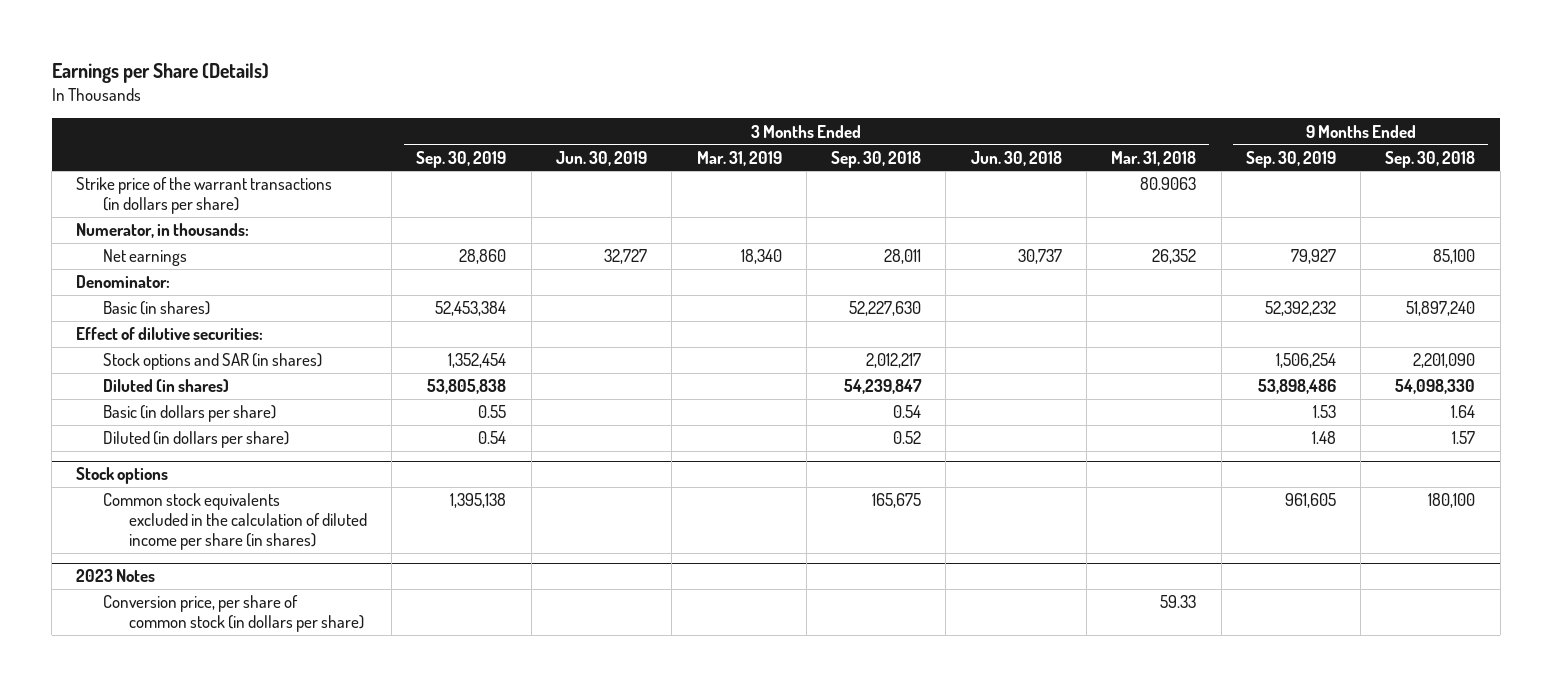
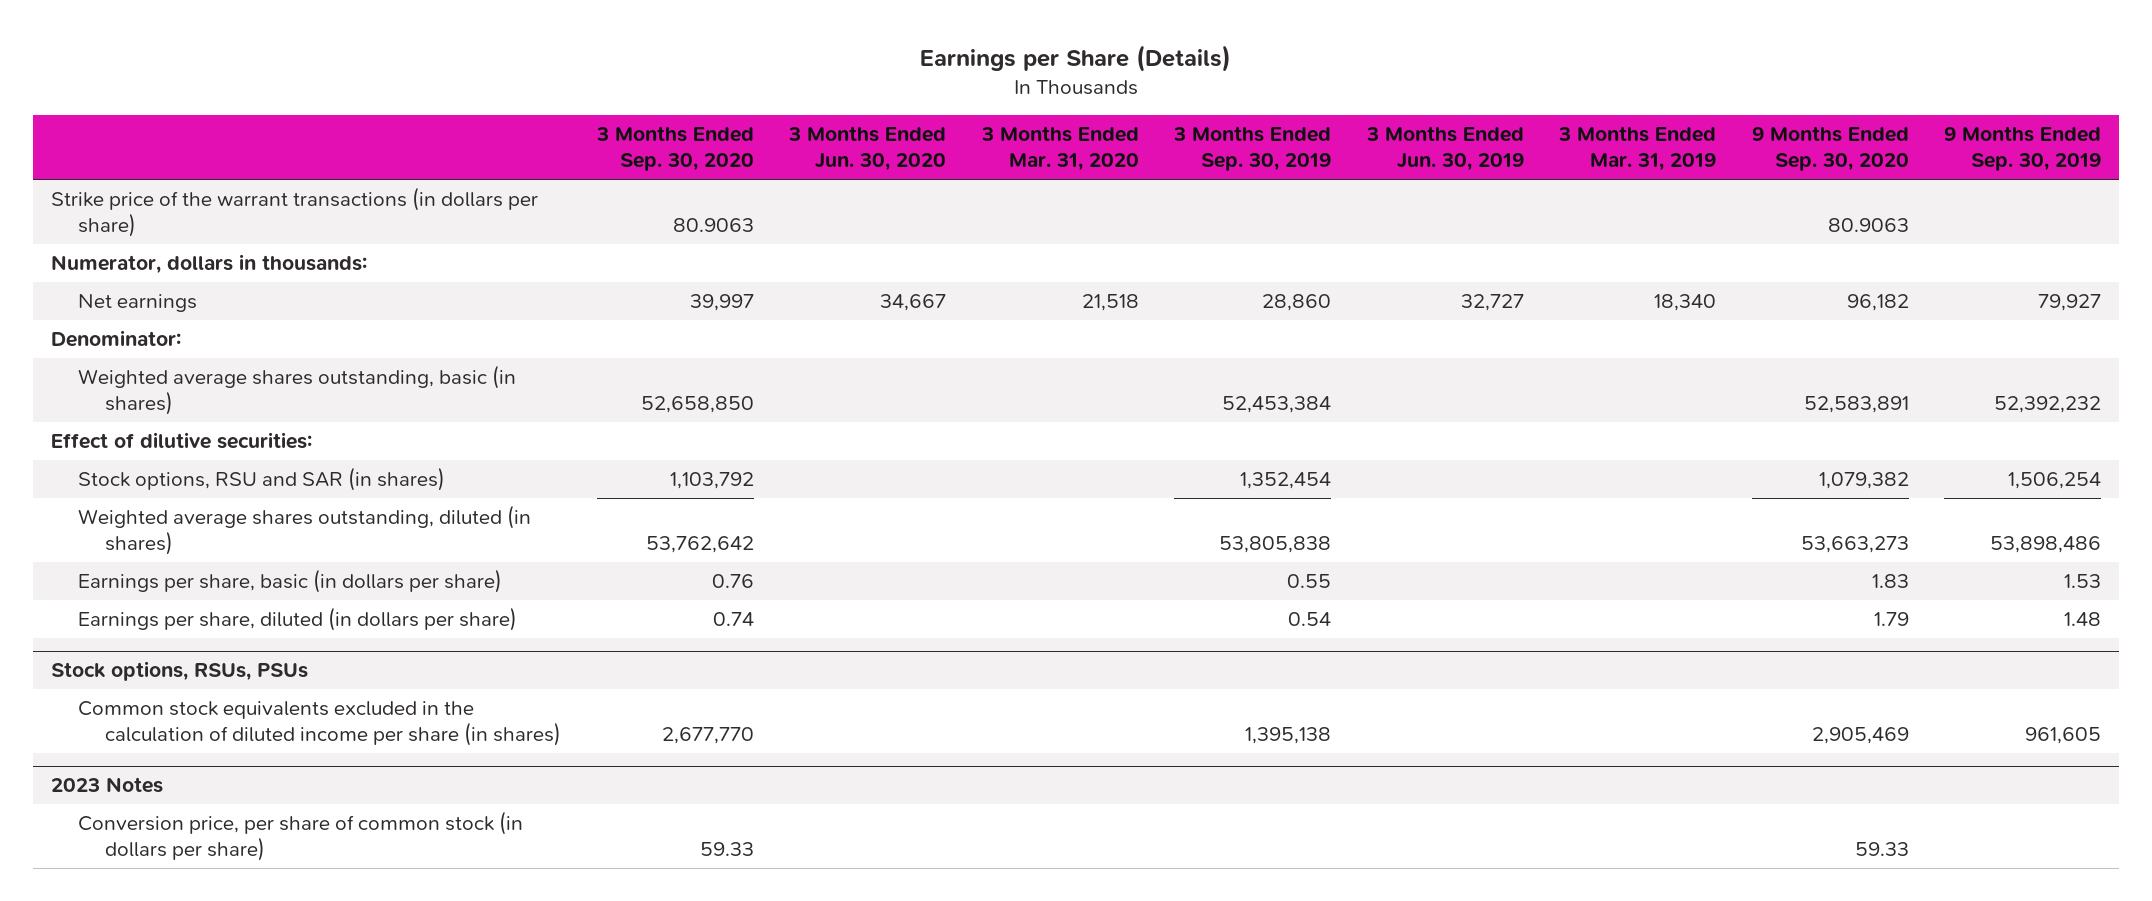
[831,150,922,168] Sep. 30, 2018 -> none
[970,150,1062,166] Jun. 30, 2018 -> none
[1111,150,1197,166] Mar. 31, 2018 -> none
[1385,150,1476,168] Sep. 30, 2018 -> none
none -> [595,126,754,172] 3 Months Ended Sep. 30, 2020
none -> [788,126,947,172] 3 Months Ended Jun. 30, 2020
none -> [980,126,1139,172] 3 Months Ended Mar. 31, 2020
none -> [1751,126,1909,172] 9 Months Ended Sep. 30, 2020
[76,223,250,239] Numerator, in thousands: -> [50,254,367,275] Numerator, dollars in thousands:
[102,301,210,316] Basic (in shares) -> [78,365,517,416] Weighted average shares outstanding, basic (in shares)
[102,353,322,371] Stock options and SAR (in shares) -> [78,467,446,492] Stock options, RSU and SAR (in shares)
[102,379,229,393] Diluted (in shares) -> [78,505,532,556] Weighted average shares outstanding, diluted (in shares)
[102,405,276,423] Basic (in dollars per share) -> [78,569,503,594] Earnings per share, basic (in dollars per share)
[102,431,289,449] Diluted (in dollars per share) -> [78,607,518,632] Earnings per share, diluted (in dollars per share)
[76,467,169,485] Stock options -> [50,661,308,682] Stock options, RSUs, PSUs

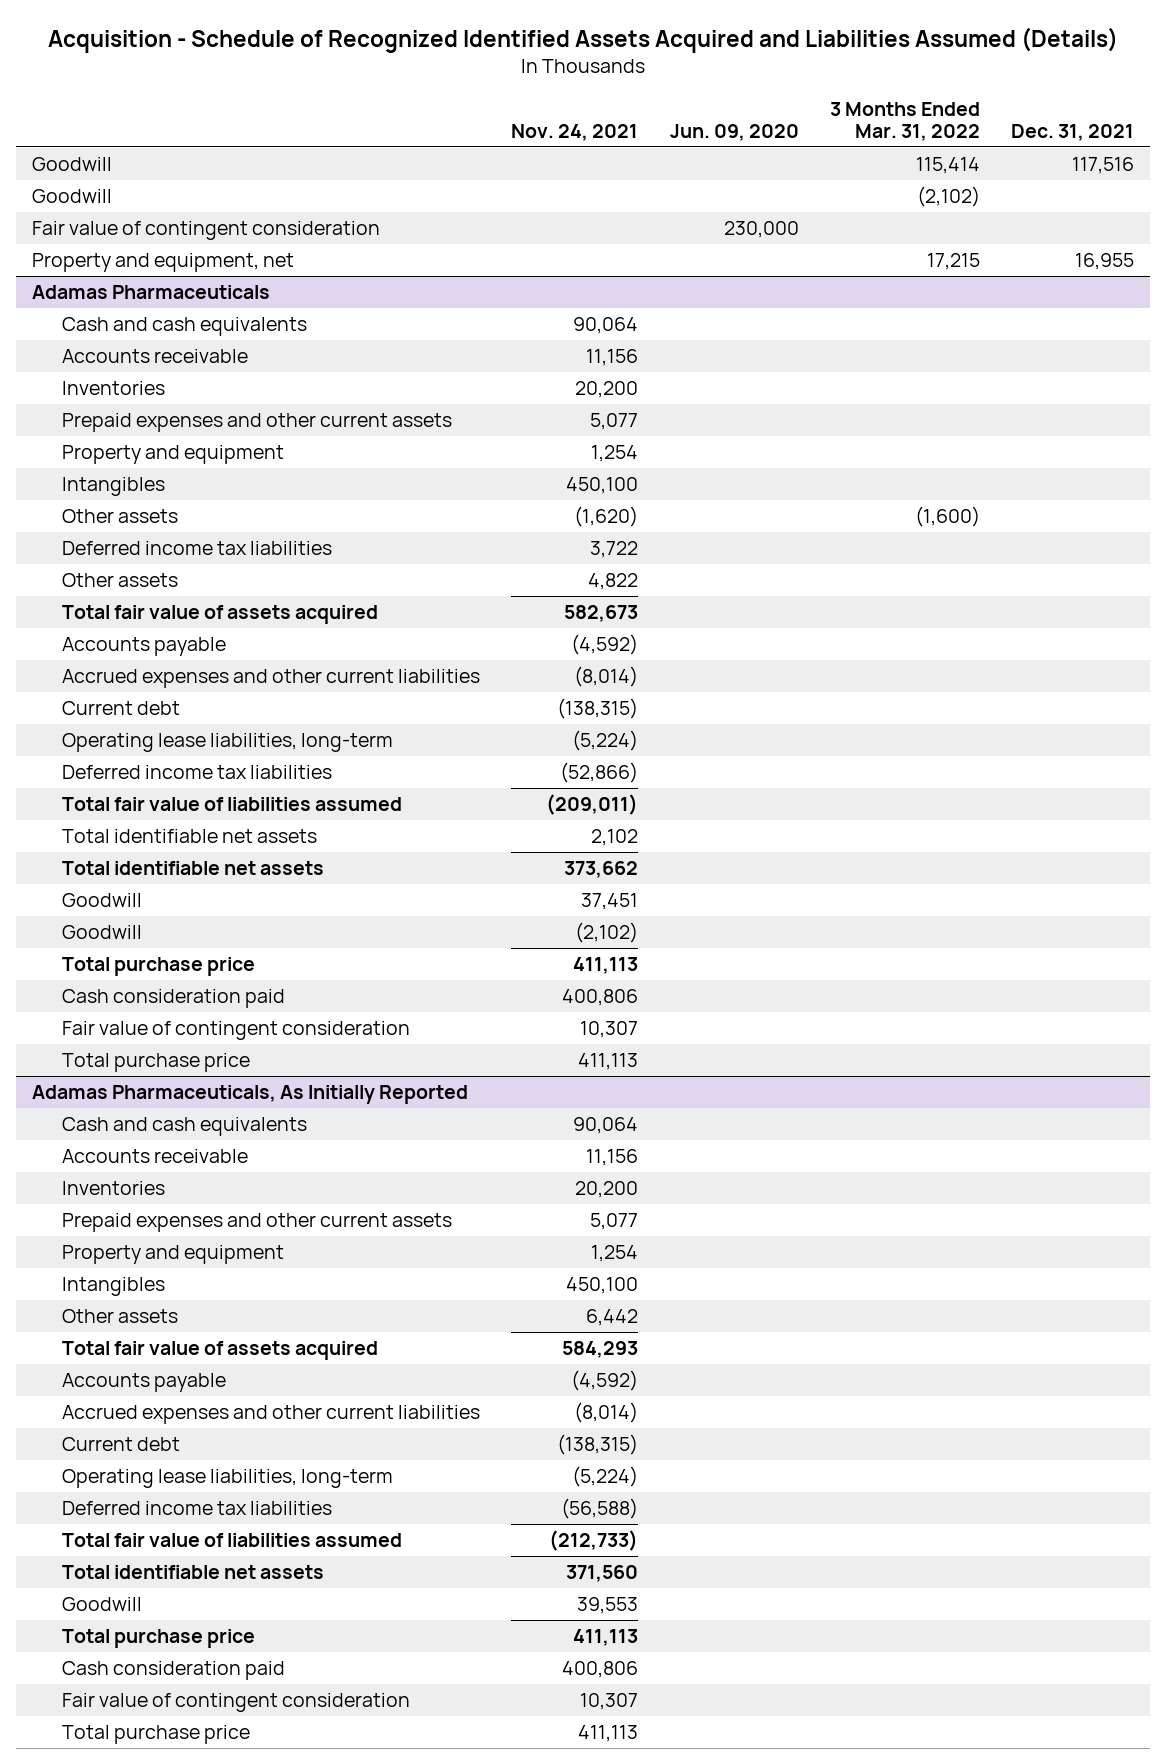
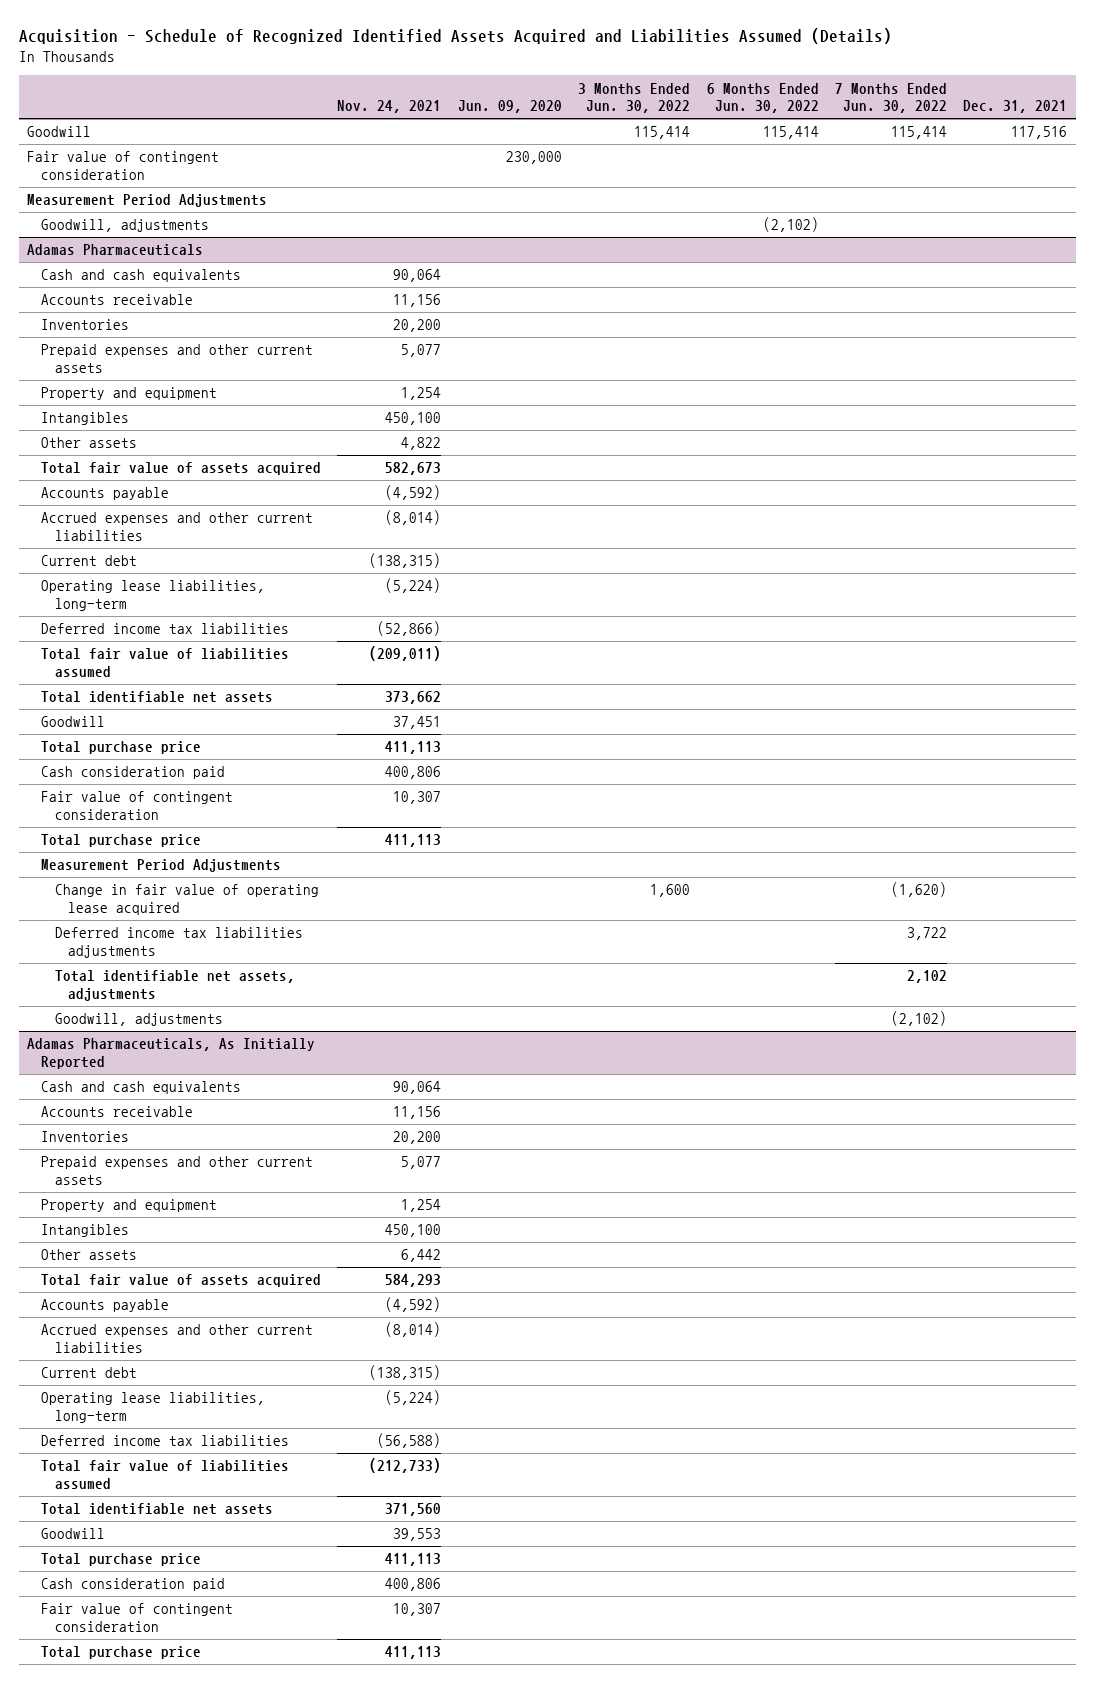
[830,101,981,142] 3 Months Ended Mar. 31, 2022 -> none
none -> [578,82,691,114] 3 Months Ended Jun. 30, 2022
none -> [706,82,819,114] 6 Months Ended Jun. 30, 2022
none -> [834,82,947,114] 7 Months Ended Jun. 30, 2022
[32,189,113,204] Goodwill -> none
[32,253,295,273] Property and equipment, net -> none
none -> [27,194,268,208] Measurement Period Adjustments
none -> [40,219,209,233] Goodwill, adjustments
[61,509,178,524] Other assets -> none
[61,541,332,556] Deferred income tax liabilities -> none
[61,829,317,844] Total identifiable net assets -> none
[61,925,142,940] Goodwill -> none
none -> [40,859,281,873] Measurement Period Adjustments
none -> [54,884,319,915] Change in fair value of operating lease acquired
none -> [54,927,303,958] Deferred income tax liabilities adjustments
none -> [54,970,295,1001] Total identifiable net assets, adjustments
none -> [54,1013,223,1027] Goodwill, adjustments

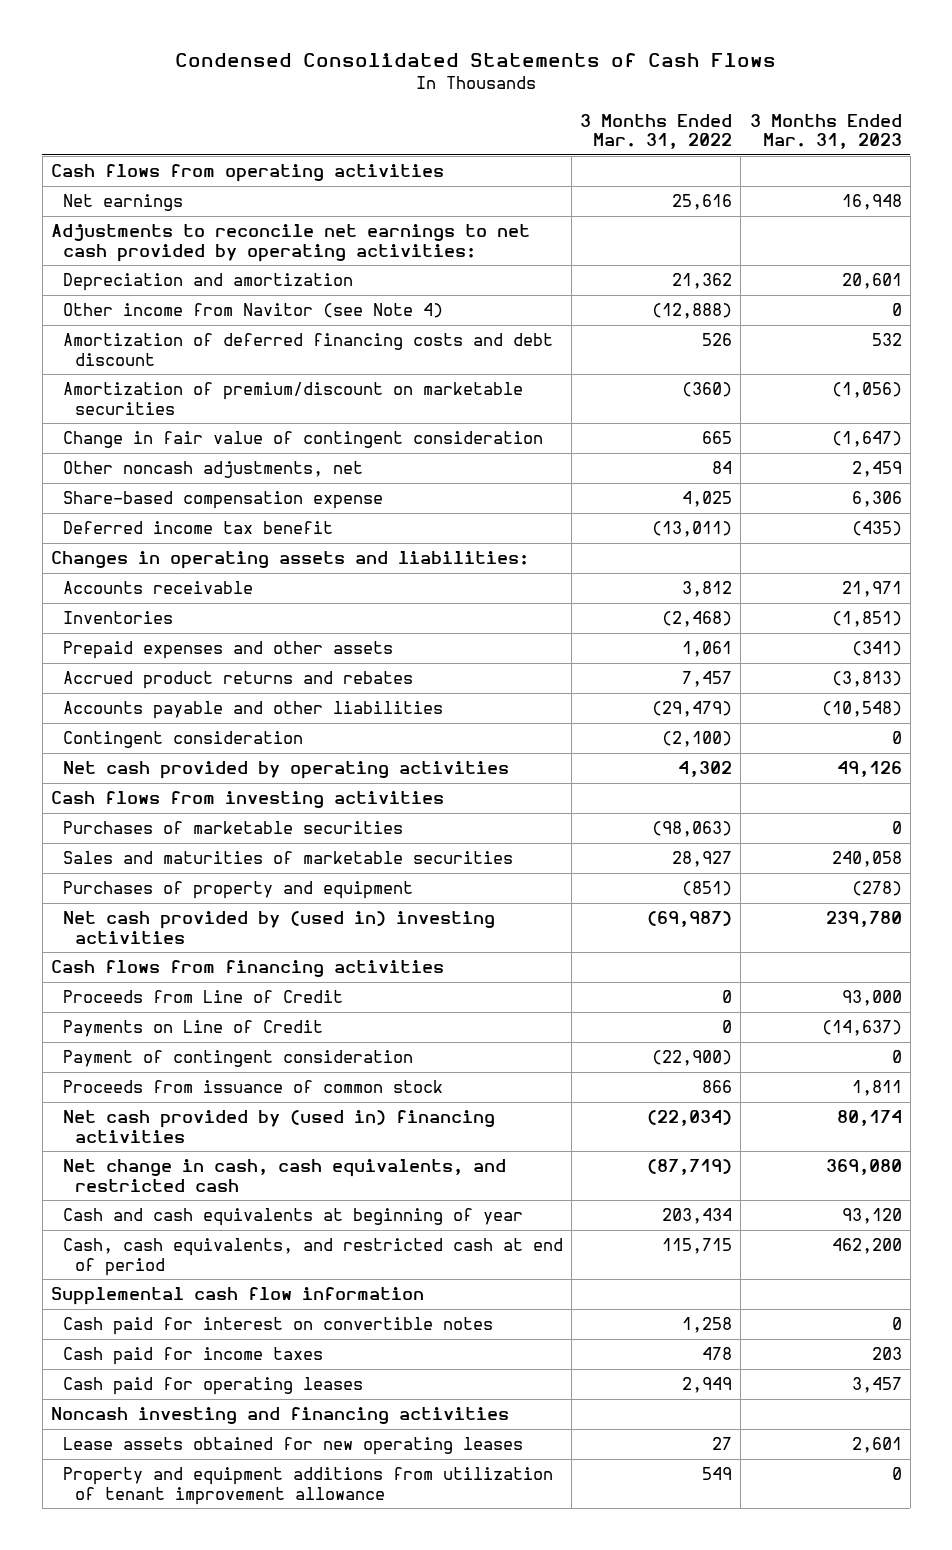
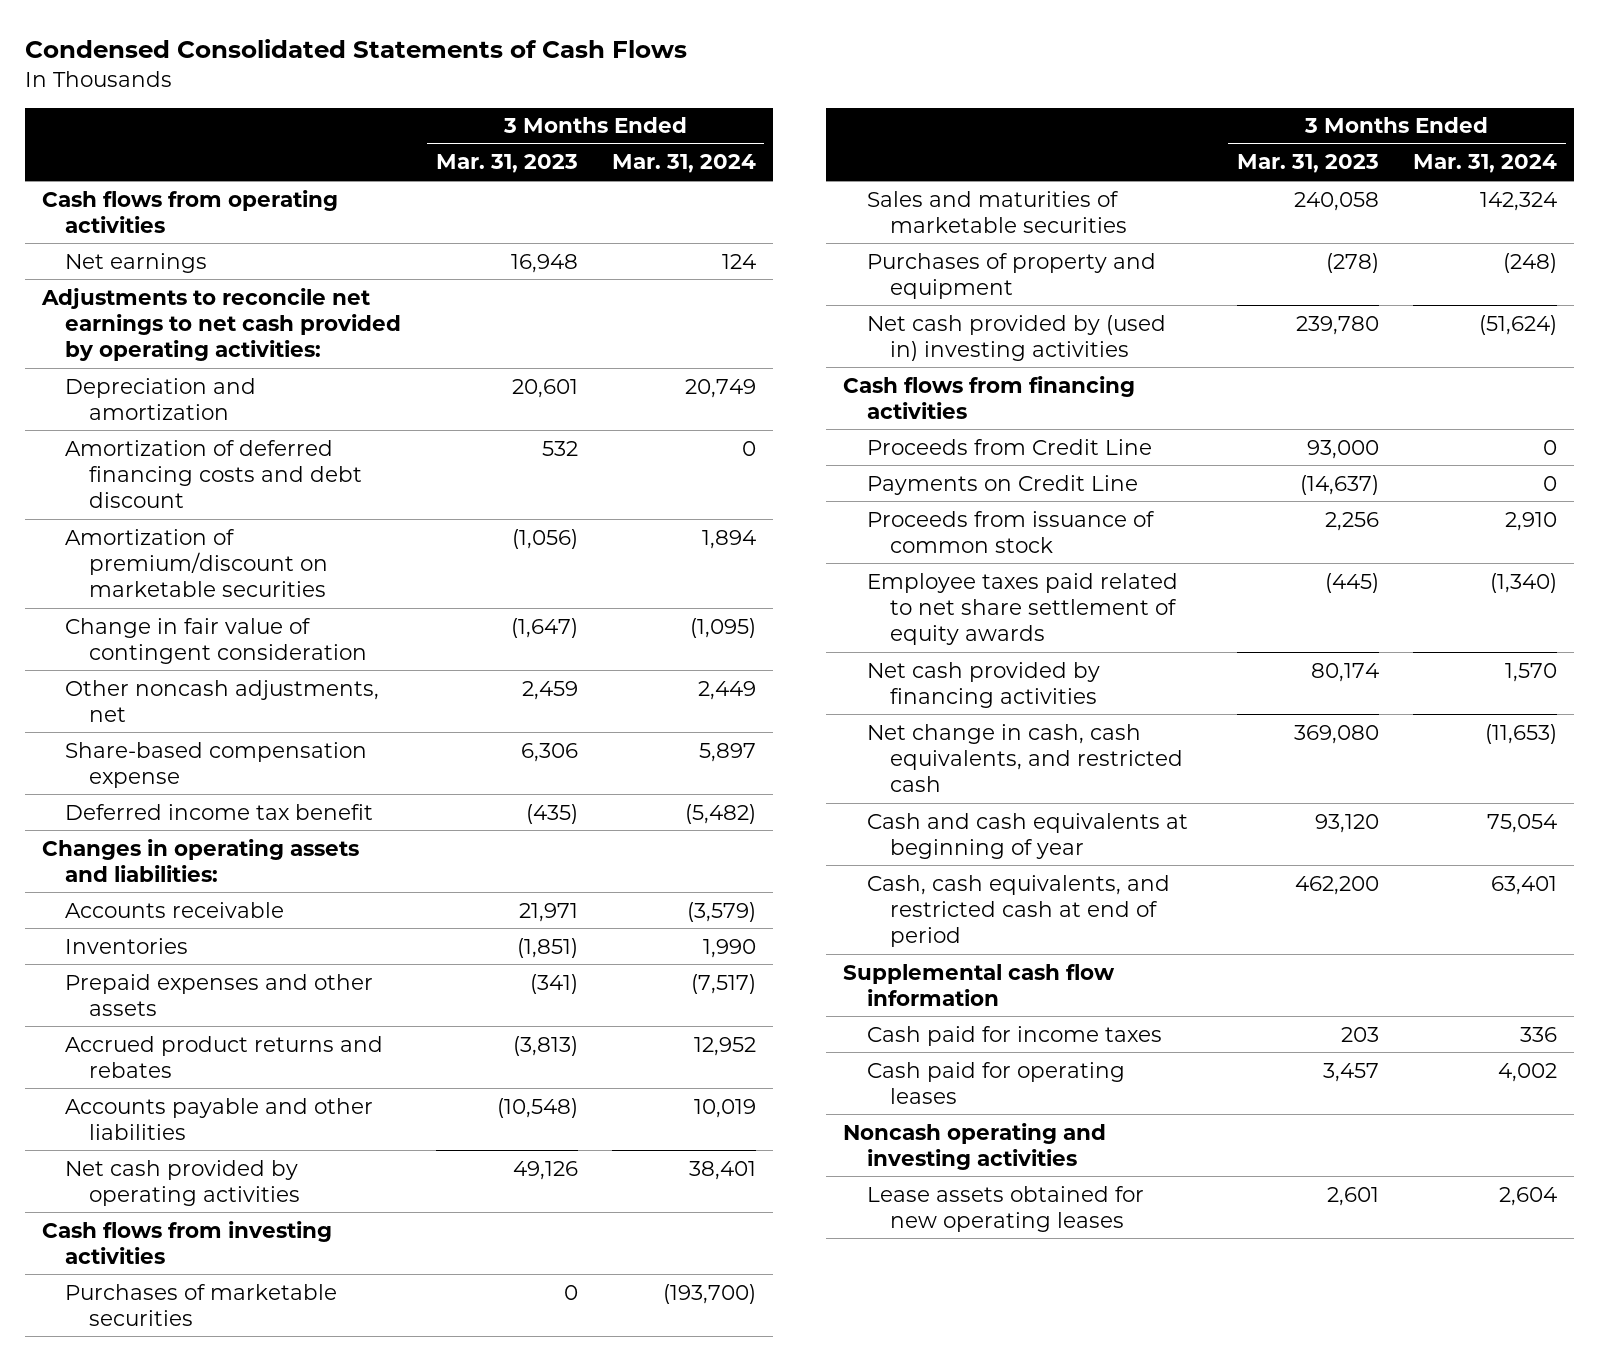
[580,113,733,150] 3 Months Ended Mar. 31, 2022 -> none
none -> [611,154,756,174] Mar. 31, 2024
[63,303,444,319] Other income from Navitor (see Note 4) -> none
[63,731,304,749] Contingent consideration -> none
[63,1050,414,1068] Payment of contingent consideration -> none
[63,990,344,1004] Proceeds from Line of Credit -> [866,438,1152,455] Proceeds from Credit Line
[63,1020,324,1038] Payments on Line of Credit -> [866,474,1138,495] Payments on Credit Line
[851,1080,902,1097] 1,811 -> [1324,511,1379,531] 2,256
none -> [866,572,1178,645] Employee taxes paid related to net share settlement of equity awards
[63,1110,496,1143] Net cash provided by (used in) financing activities -> [866,661,1100,708] Net cash provided by financing activities
[63,1317,494,1336] Cash paid for interest on convertible notes -> none
[50,1407,509,1425] Noncash investing and financing activities -> [843,1122,1107,1170] Noncash operating and investing activities
[63,1467,554,1505] Property and equipment additions from utilization of tenant improvement allowance -> none

